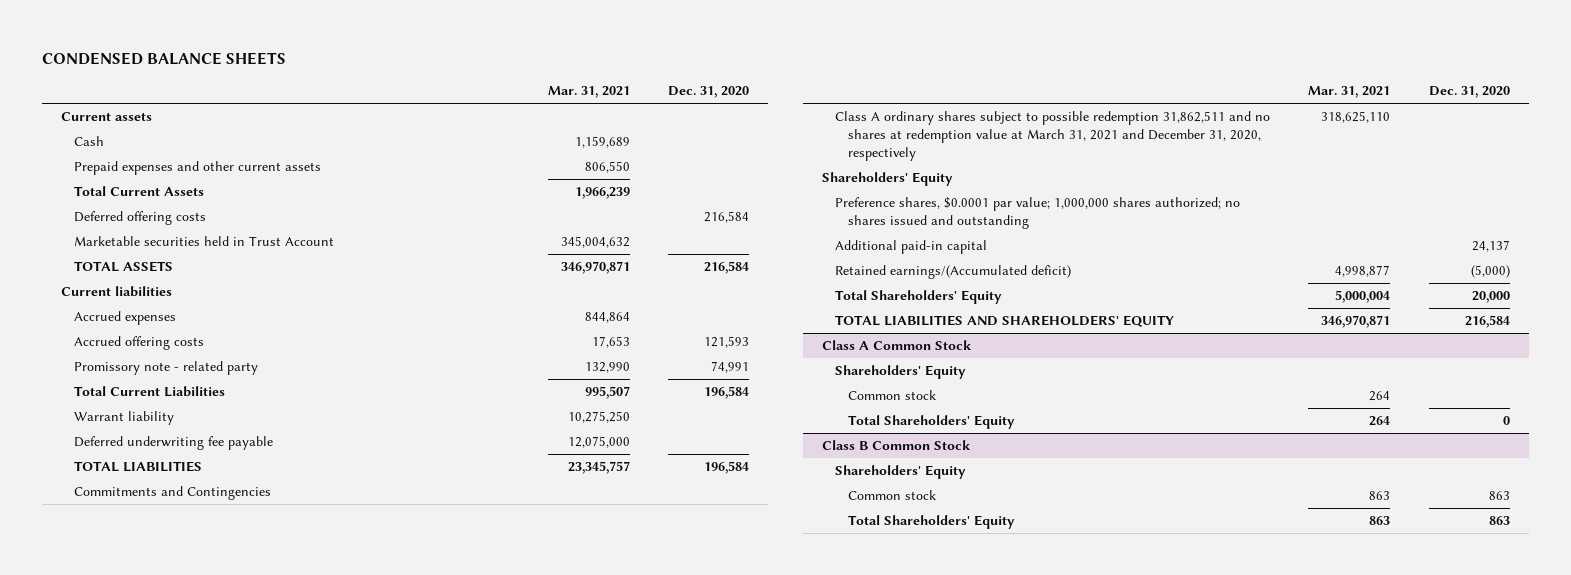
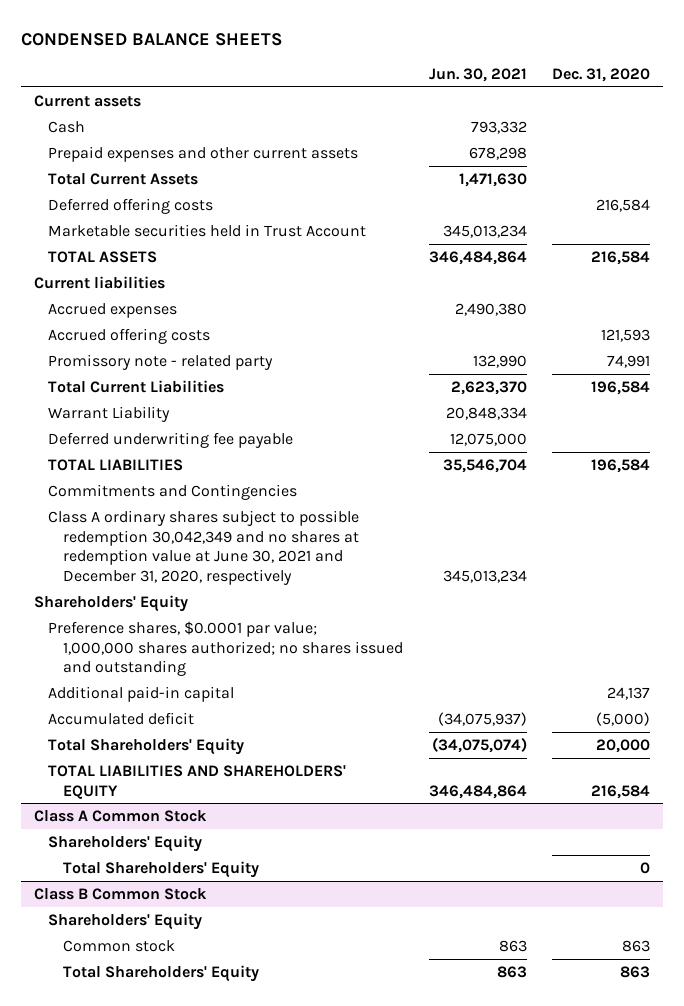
[547,86,630,99] Mar. 31, 2021 -> none
none -> [428,67,527,82] Jun. 30, 2021
[74,411,175,426] Warrant liability -> [48,405,171,422] Warrant Liability
[835,111,1271,161] Class A ordinary shares subject to possible redemption 31,862,511 and no shares at redemption value at March 31, 2021 and December 31, 2020, respectively -> [48,509,360,586] Class A ordinary shares subject to possible redemption 30,042,349 and no shares at redemption value at June 30, 2021 and December 31, 2020, respectively
[835,265,1072,280] Retained earnings/(Accumulated deficit) -> [48,711,195,725] Accumulated deficit
[848,390,937,401] Common stock -> none

